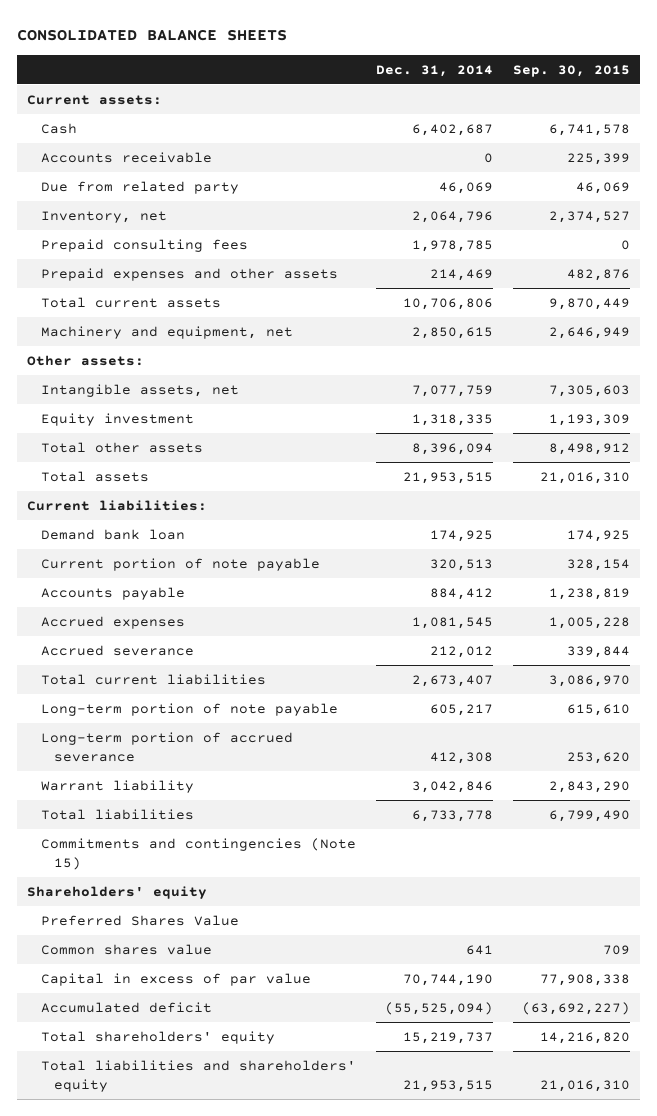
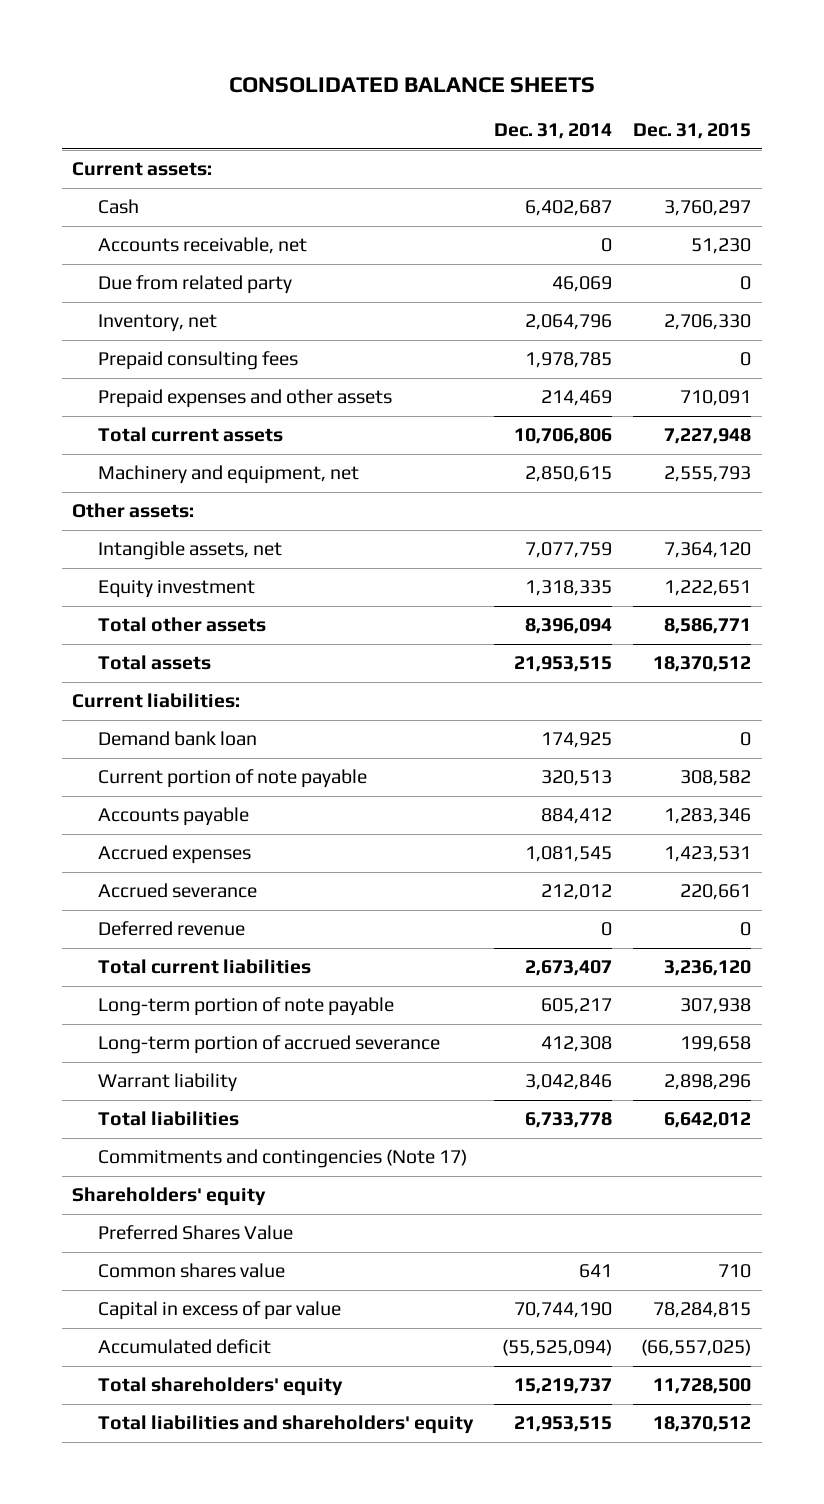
[512,64,630,77] Sep. 30, 2015 -> none
none -> [633,123,752,140] Dec. 31, 2015
[40,151,212,163] Accounts receivable -> [97,237,307,255] Accounts receivable, net
none -> [97,921,245,937] Deferred revenue
[40,837,356,870] Commitments and contingencies (Note 15) -> [97,1149,467,1169] Commitments and contingencies (Note 17)

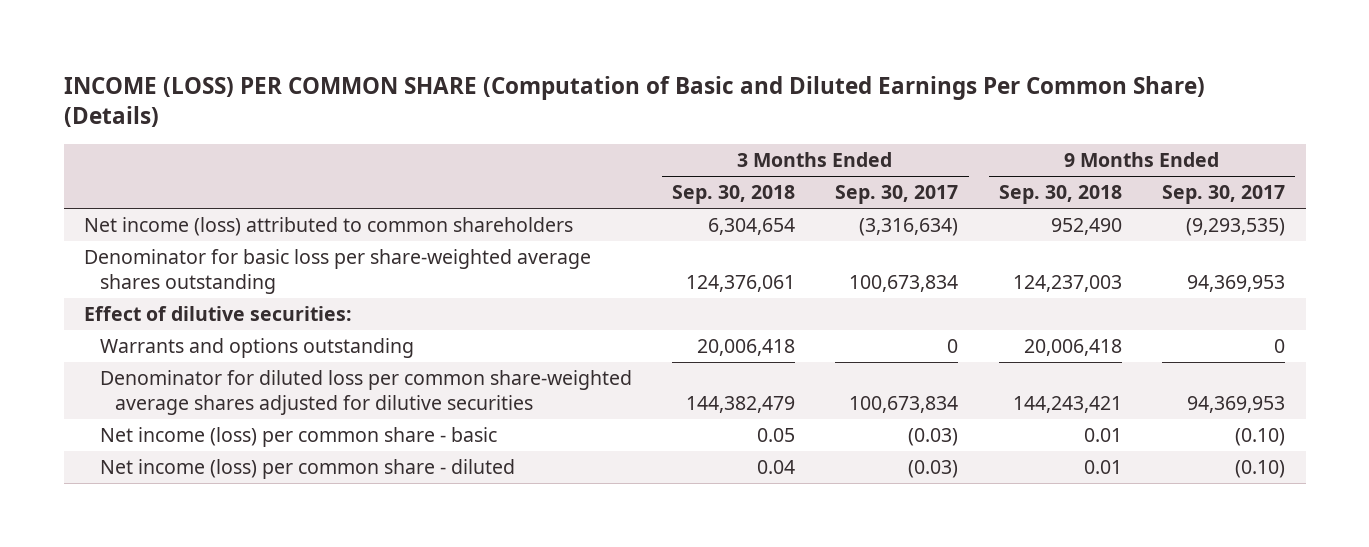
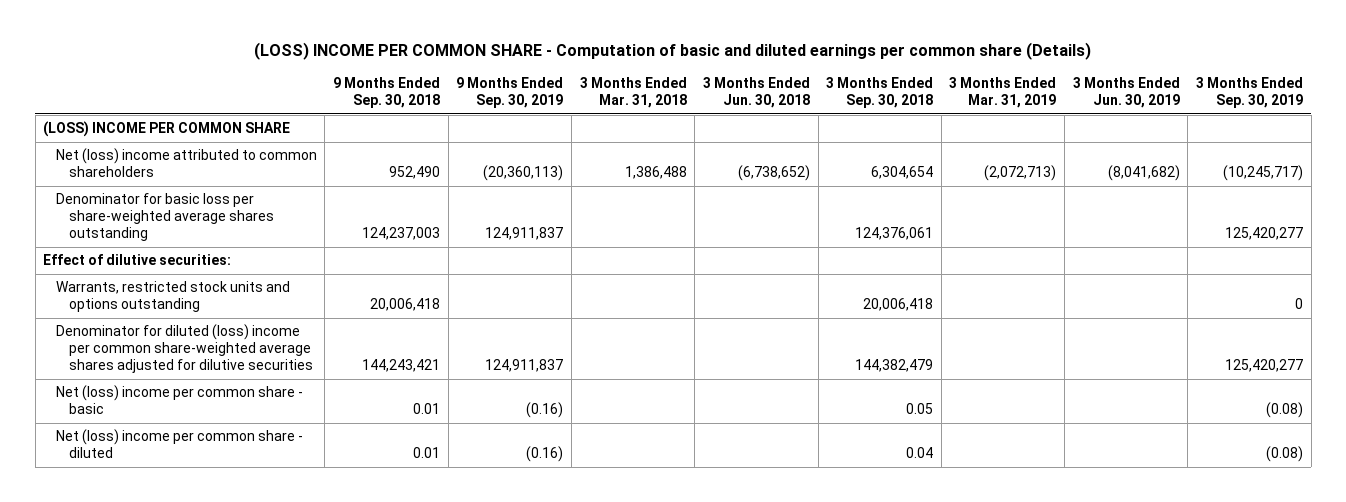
[63,76,1205,128] INCOME (LOSS) PER COMMON SHARE (Computation of Basic and Diluted Earnings Per Common Share) (Details) -> [254,42,1092,61] (LOSS) INCOME PER COMMON SHARE - Computation of basic and diluted earnings per common share (Details)
[835,185,959,205] Sep. 30, 2017 -> none
[1162,185,1286,205] Sep. 30, 2017 -> none
none -> [456,77,564,109] 9 Months Ended Sep. 30, 2019
none -> [579,77,687,109] 3 Months Ended Mar. 31, 2018
none -> [702,77,810,109] 3 Months Ended Jun. 30, 2018
none -> [949,77,1057,109] 3 Months Ended Mar. 31, 2019
none -> [1072,77,1180,109] 3 Months Ended Jun. 30, 2019
none -> [1195,77,1303,109] 3 Months Ended Sep. 30, 2019
none -> [43,121,291,138] (LOSS) INCOME PER COMMON SHARE
[83,217,573,237] Net income (loss) attributed to common shareholders -> [55,148,317,178] Net (loss) income attributed to common shareholders
[99,338,414,359] Warrants and options outstanding -> [55,281,290,313] Warrants, restricted stock units and options outstanding
[99,370,632,416] Denominator for diluted loss per common share-weighted average shares adjusted for dilutive securities -> [55,324,313,374] Denominator for diluted (loss) income per common share-weighted average shares adjusted for dilutive securities
[99,427,497,448] Net income (loss) per common share - basic -> [55,385,303,415] Net (loss) income per common share - basic
[99,459,515,480] Net income (loss) per common share - diluted -> [55,429,303,459] Net (loss) income per common share - diluted

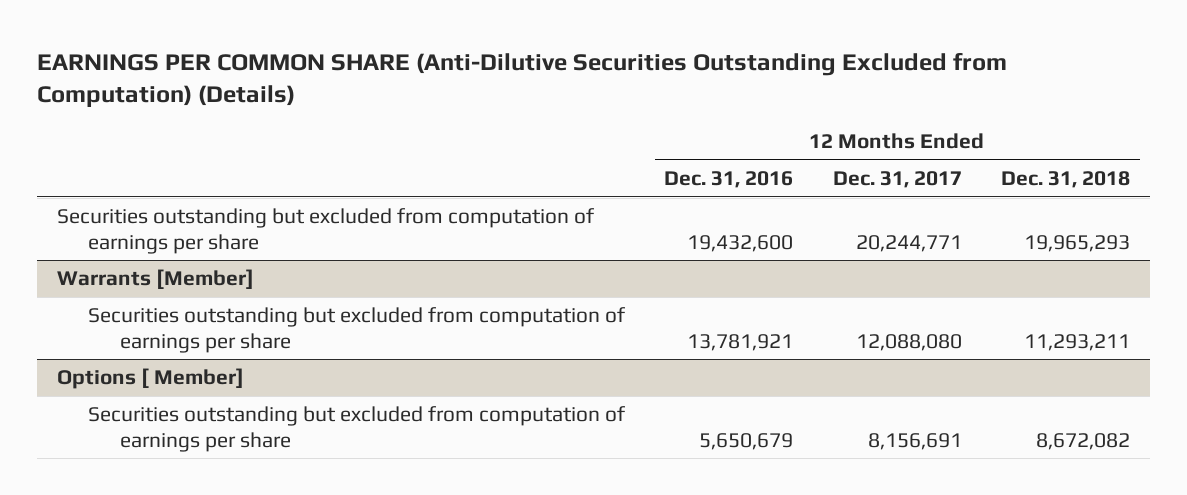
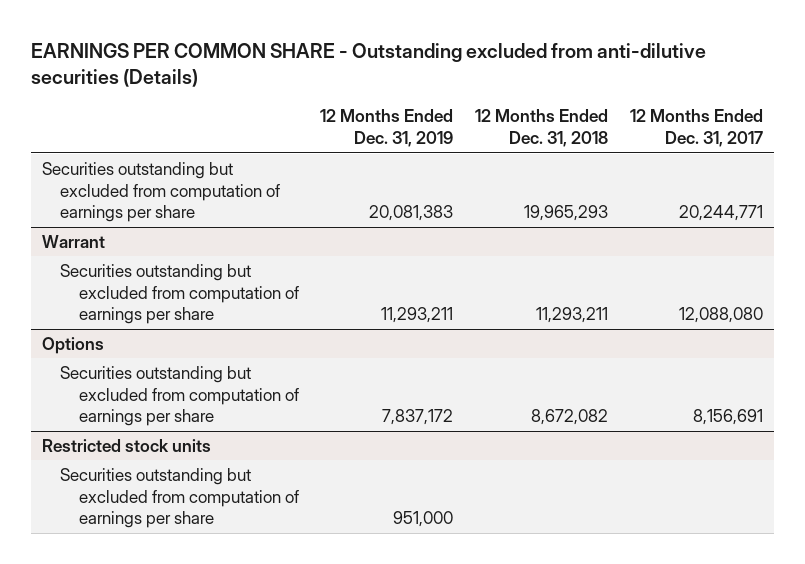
[37,51,1008,107] EARNINGS PER COMMON SHARE (Anti-Dilutive Securities Outstanding Excluded from Computation) (Details) -> [31,42,707,88] EARNINGS PER COMMON SHARE - Outstanding excluded from anti-dilutive securities (Details)
[664,171,794,189] Dec. 31, 2016 -> none
none -> [320,109,454,148] 12 Months Ended Dec. 31, 2019
[56,269,254,290] Warrants [Member] -> [42,234,106,248] Warrant
[56,368,244,390] Options [ Member] -> [42,336,105,354] Options
none -> [42,438,212,452] Restricted stock units
none -> [60,467,299,529] Securities outstanding but excluded from computation of earnings per share

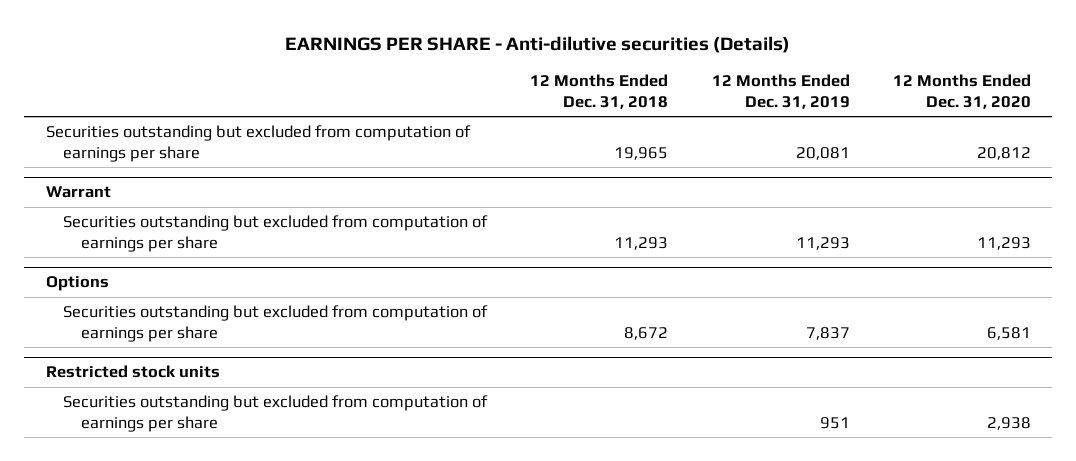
[31,42,707,88] EARNINGS PER COMMON SHARE - Outstanding excluded from anti-dilutive securities (Details) -> [285,35,791,53] EARNINGS PER SHARE - Anti-dilutive securities (Details)
[629,109,763,148] 12 Months Ended Dec. 31, 2017 -> none
none -> [892,74,1031,109] 12 Months Ended Dec. 31, 2020
[369,205,454,222] 20,081,383 -> [795,146,850,160] 20,081
[524,205,609,222] 19,965,293 -> [614,146,669,160] 19,965
[381,307,454,324] 11,293,211 -> [795,236,850,250] 11,293
[536,307,609,324] 11,293,211 -> [614,236,669,250] 11,293
[382,409,454,426] 7,837,172 -> [805,326,850,340] 7,837
[531,409,609,426] 8,672,082 -> [624,326,669,340] 8,672
[393,511,454,528] 951,000 -> [819,416,850,429] 951

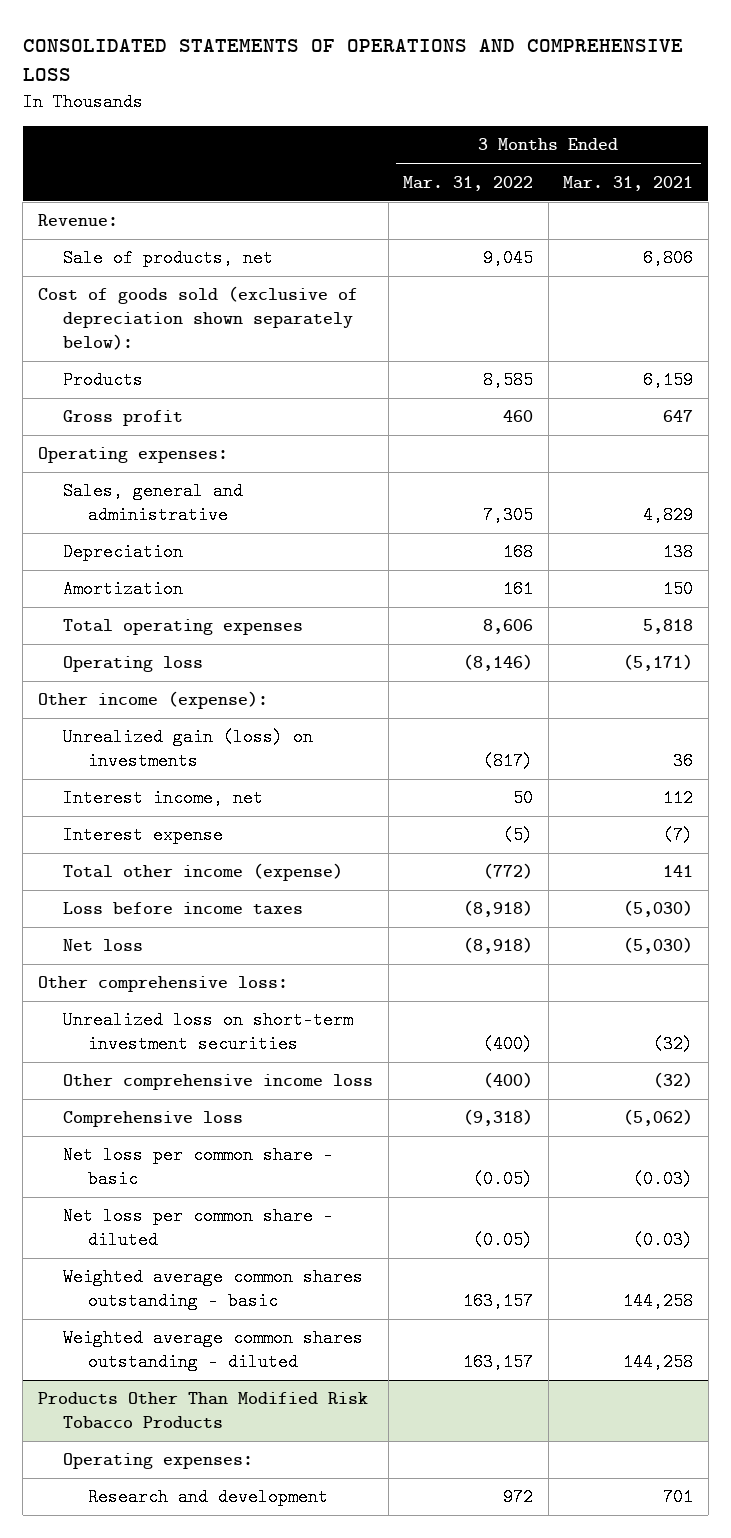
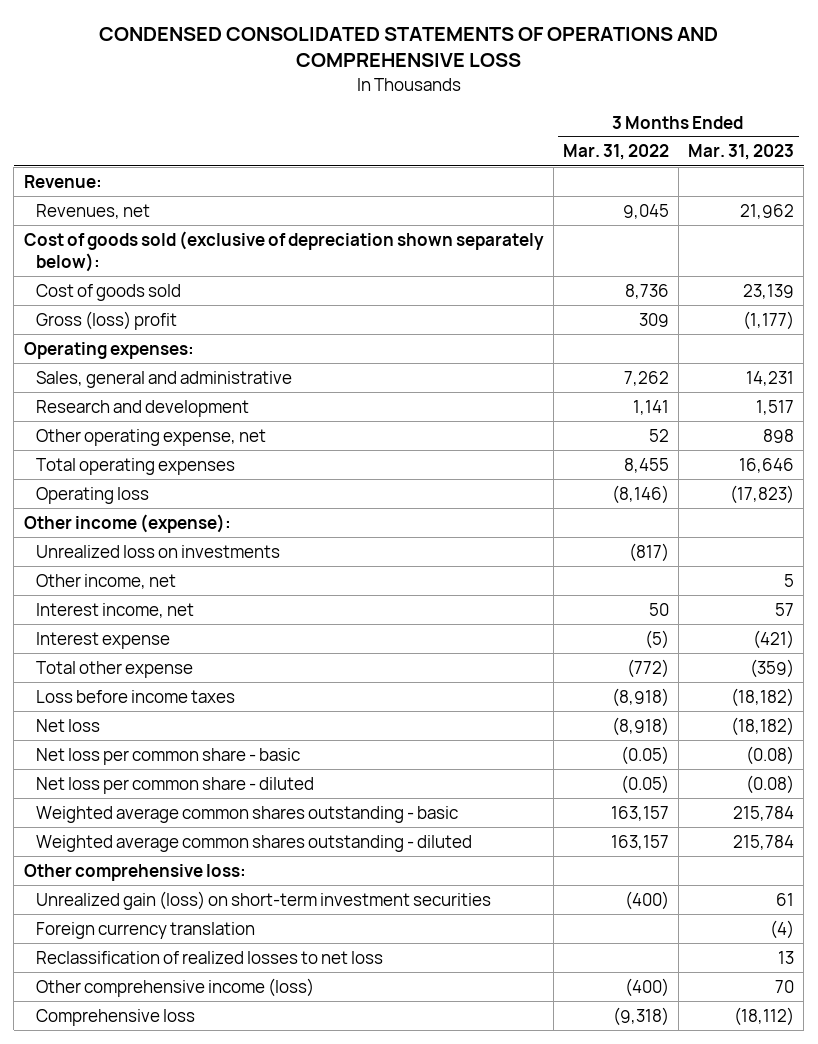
[22,39,683,82] CONSOLIDATED STATEMENTS OF OPERATIONS AND COMPREHENSIVE LOSS -> [98,26,718,68] CONDENSED CONSOLIDATED STATEMENTS OF OPERATIONS AND COMPREHENSIVE LOSS
[563,175,694,191] Mar. 31, 2021 -> none
none -> [688,144,795,161] Mar. 31, 2023
[62,249,273,268] Sale of products, net -> [36,203,151,219] Revenues, net
[62,371,143,390] Products -> none
none -> [36,283,182,301] Cost of goods sold
[62,410,183,427] Gross profit -> [36,310,178,330] Gross (loss) profit
[503,410,534,423] 460 -> [638,312,669,327] 309
[62,543,183,562] Depreciation -> none
[62,580,183,599] Amortization -> none
[483,506,534,525] 7,305 -> [623,370,669,386] 7,262
none -> [36,399,250,417] Research and development
none -> [36,428,267,446] Other operating expense, net
[483,619,534,635] 8,606 -> [623,457,669,473] 8,455
[62,728,313,771] Unrealized gain (loss) on investments -> [36,544,281,558] Unrealized loss on investments
none -> [36,573,177,589] Other income, net
[62,863,343,882] Total other income (expense) -> [36,660,194,678] Total other expense
[62,1011,353,1054] Unrealized loss on short-term investment securities -> none
[62,1074,373,1091] Other comprehensive income loss -> none
[37,1392,368,1430] Products Other Than Modified Risk Tobacco Products -> none
[62,1453,253,1470] Operating expenses: -> none
[88,1488,329,1507] Research and development -> none
[37,976,288,993] Other comprehensive loss: -> [23,863,246,881] Other comprehensive loss:
none -> [36,890,492,910] Unrealized gain (loss) on short-term investment securities
none -> [36,921,256,939] Foreign currency translation
none -> [36,950,384,964] Reclassification of realized losses to net loss
none -> [36,977,315,997] Other comprehensive income (loss)
[62,1111,243,1128] Comprehensive loss -> [36,1008,196,1026] Comprehensive loss

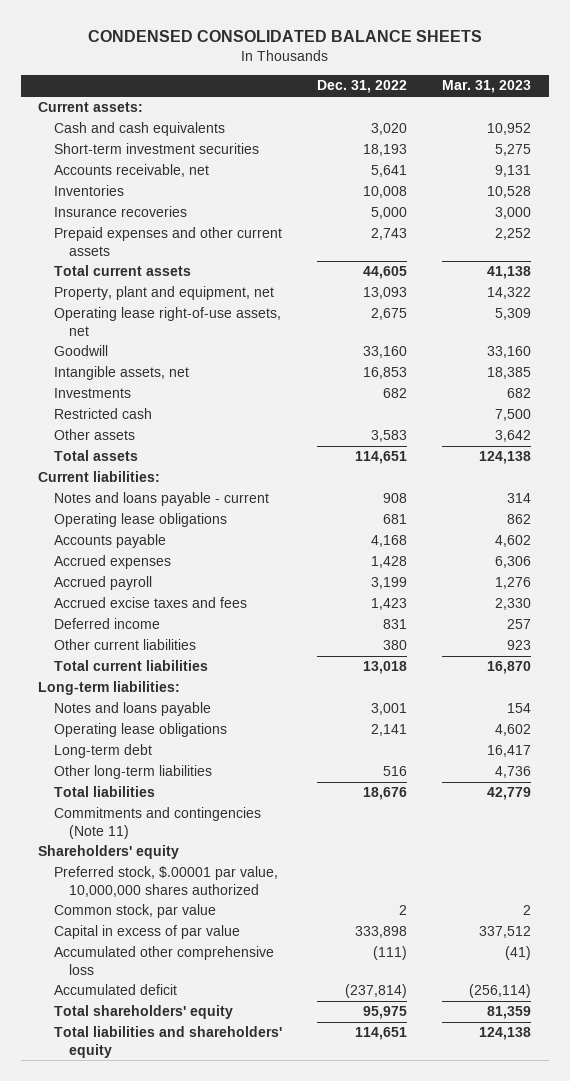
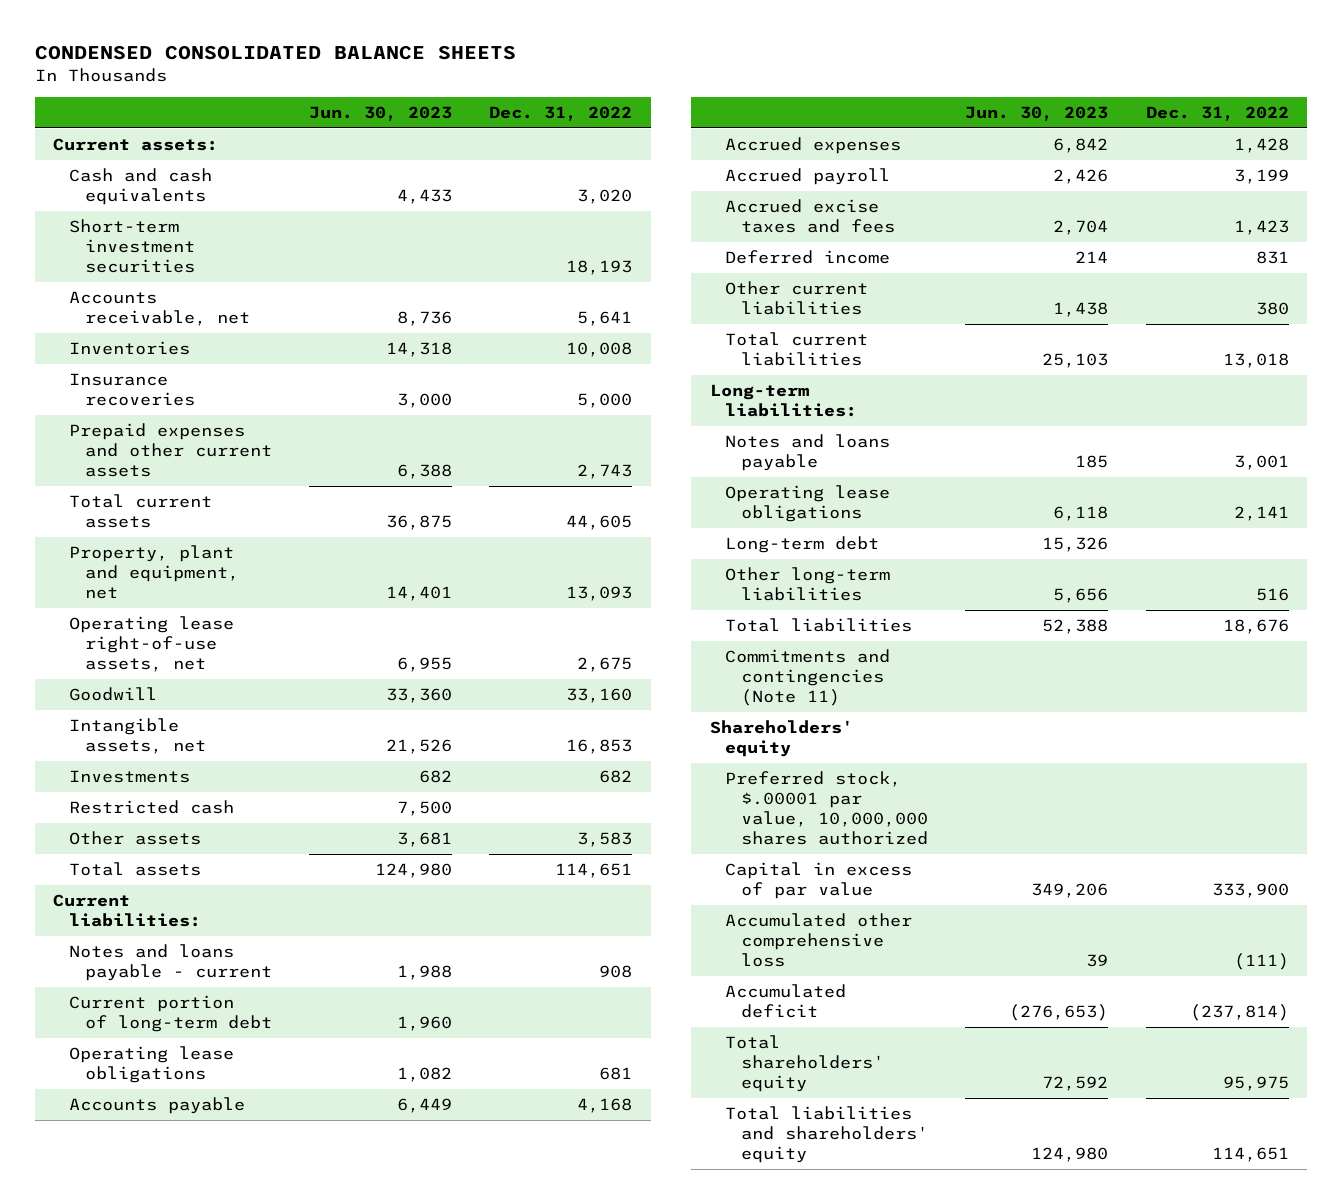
[442,80,532,94] Mar. 31, 2023 -> none
none -> [308,105,452,121] Jun. 30, 2023
none -> [68,994,272,1033] Current portion of long-term debt
[53,904,216,919] Common stock, par value -> none
[355,926,408,939] 333,898 -> [1211,883,1289,899] 333,900

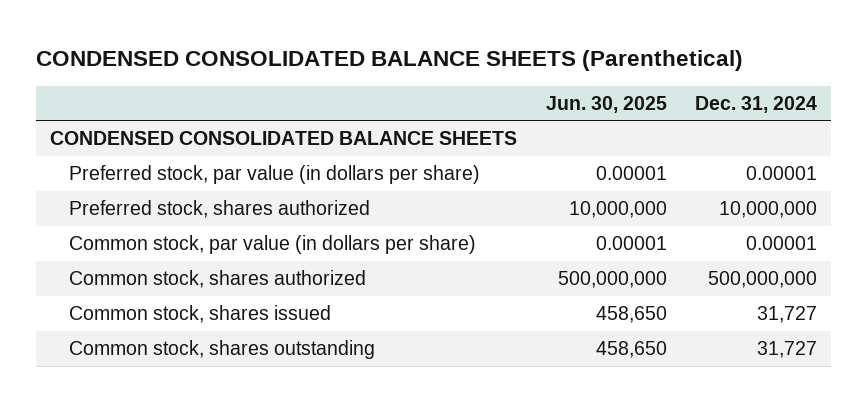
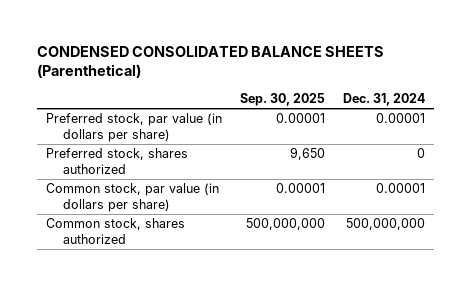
[545,95,667,113] Jun. 30, 2025 -> none
none -> [239,92,325,106] Sep. 30, 2025
[50,131,518,146] CONDENSED CONSOLIDATED BALANCE SHEETS -> none
[719,201,818,219] 10,000,000 -> [416,148,425,159] 0
[68,305,331,324] Common stock, shares issued -> none
[68,340,375,360] Common stock, shares outstanding -> none

